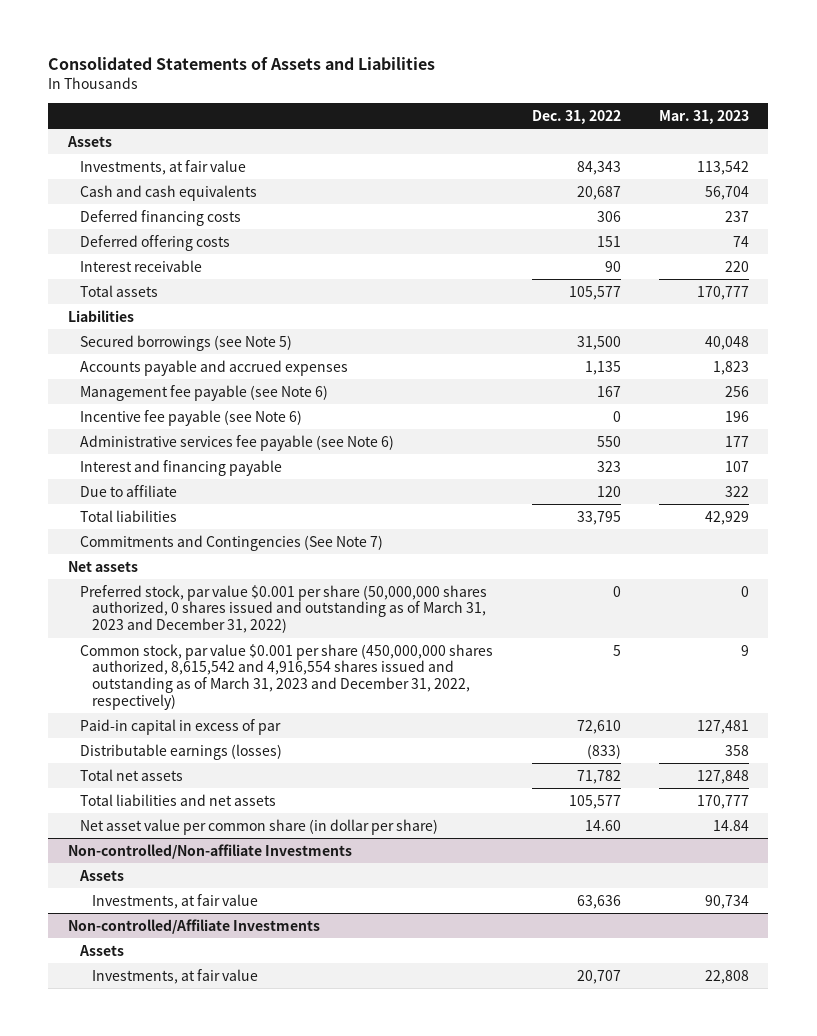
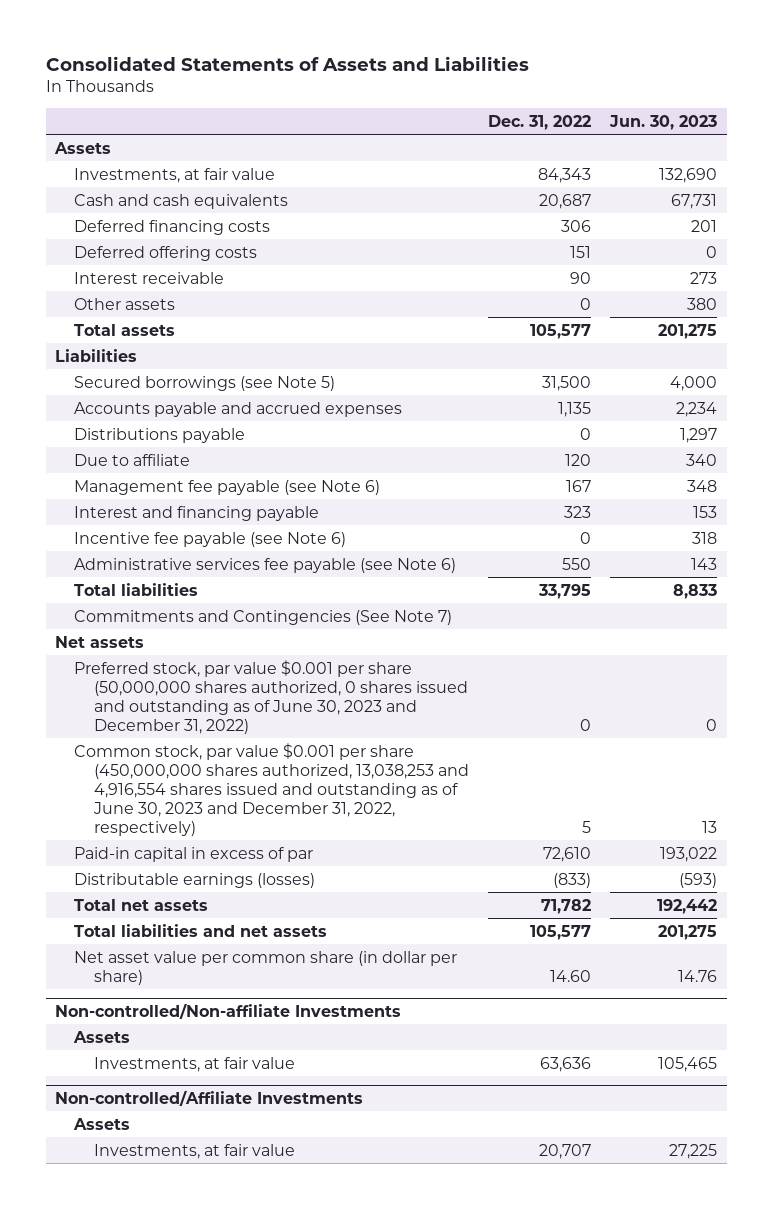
[659,109,750,124] Mar. 31, 2023 -> none
none -> [609,114,718,130] Jun. 30, 2023
none -> [74,297,176,310] Other assets
none -> [74,427,246,443] Distributions payable
[80,484,178,497] Due to affiliate -> [74,453,191,466] Due to affiliate
[80,459,283,476] Interest and financing payable -> [74,505,320,521] Interest and financing payable
[80,584,488,634] Preferred stock, par value $0.001 per share (50,000,000 shares authorized, 0 shares issued and outstanding as of March 31, 2023 and December 31, 2022) -> [74,659,468,734] Preferred stock, par value $0.001 per share (50,000,000 shares authorized, 0 shares issued and outstanding as of June 30, 2023 and December 31, 2022)
[80,643,494,710] Common stock, par value $0.001 per share (450,000,000 shares authorized, 8,615,542 and 4,916,554 shares issued and outstanding as of March 31, 2023 and December 31, 2022, respectively) -> [74,742,469,837] Common stock, par value $0.001 per share (450,000,000 shares authorized, 13,038,253 and 4,916,554 shares issued and outstanding as of June 30, 2023 and December 31, 2022, respectively)

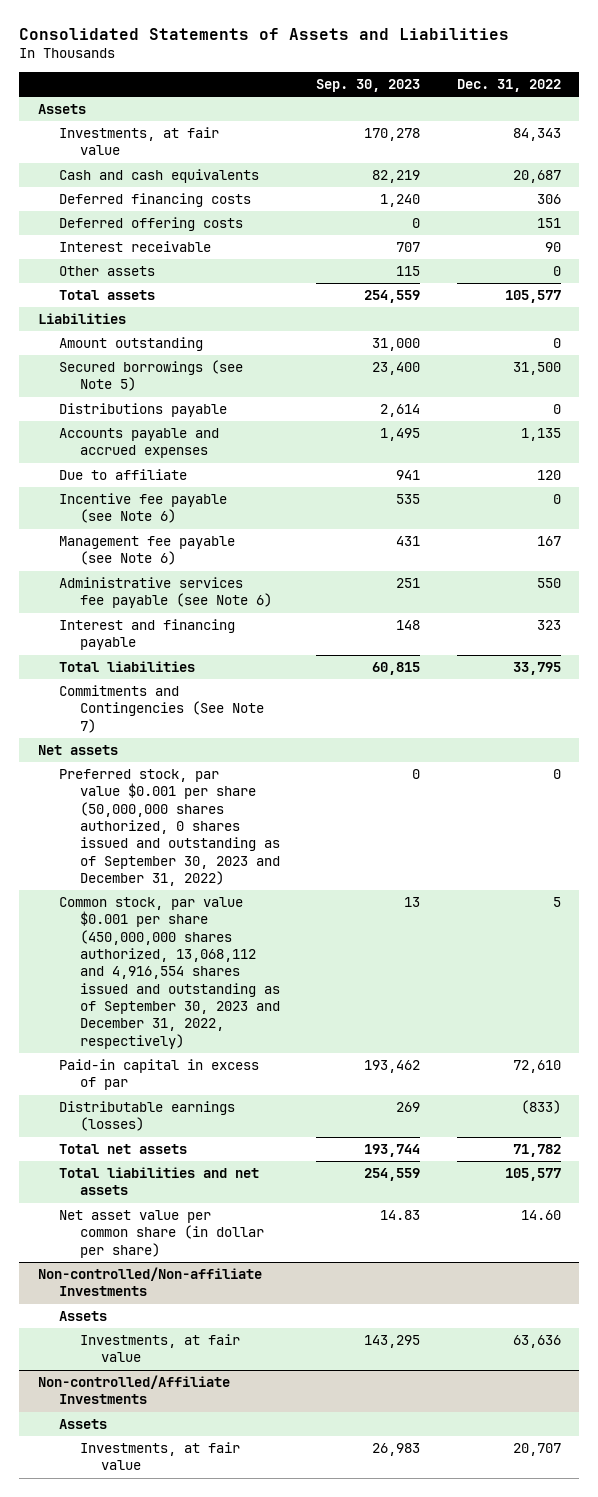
[609,114,718,130] Jun. 30, 2023 -> none
none -> [316,78,421,92] Sep. 30, 2023
none -> [58,337,203,352] Amount outstanding
[74,401,403,417] Accounts payable and accrued expenses -> [58,428,219,459] Accounts payable and accrued expenses
[74,479,381,495] Management fee payable (see Note 6) -> [58,536,235,566] Management fee payable (see Note 6)
[74,505,320,521] Interest and financing payable -> [58,619,235,651] Interest and financing payable
[74,659,468,734] Preferred stock, par value $0.001 per share (50,000,000 shares authorized, 0 shares issued and outstanding as of June 30, 2023 and December 31, 2022) -> [58,769,280,886] Preferred stock, par value $0.001 per share (50,000,000 shares authorized, 0 shares issued and outstanding as of September 30, 2023 and December 31, 2022)
[74,742,469,837] Common stock, par value $0.001 per share (450,000,000 shares authorized, 13,038,253 and 4,916,554 shares issued and outstanding as of June 30, 2023 and December 31, 2022, respectively) -> [58,897,280,1049] Common stock, par value $0.001 per share (450,000,000 shares authorized, 13,068,112 and 4,916,554 shares issued and outstanding as of September 30, 2023 and December 31, 2022, respectively)

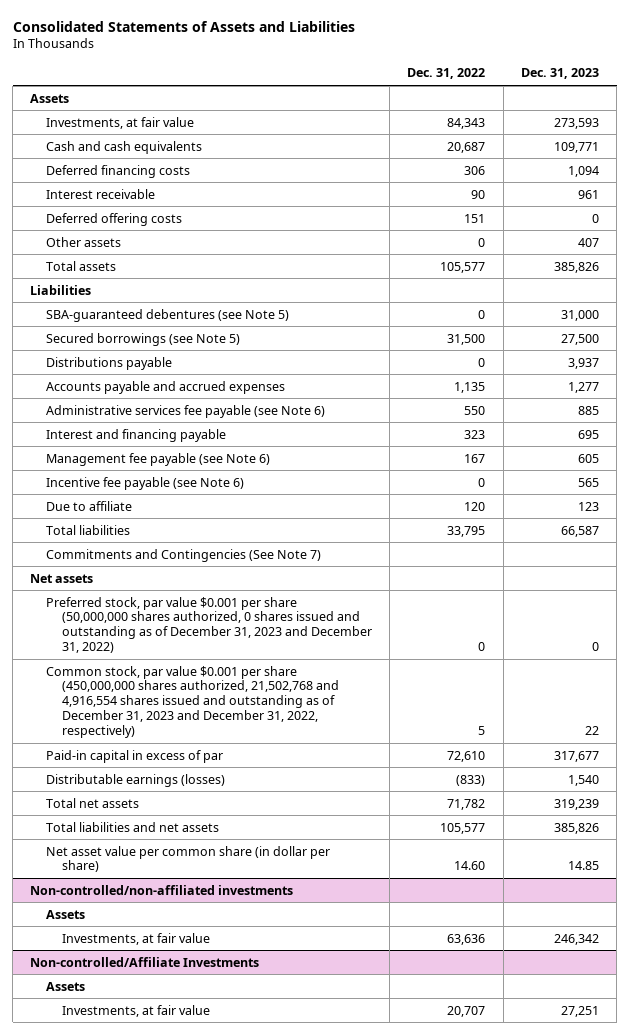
[316,78,421,92] Sep. 30, 2023 -> none
none -> [520,68,599,80] Dec. 31, 2023
[58,217,243,232] Deferred offering costs -> [46,212,183,226] Deferred offering costs
[58,337,203,352] Amount outstanding -> none
none -> [46,308,290,322] SBA-guaranteed debentures (see Note 5)
[58,536,235,566] Management fee payable (see Note 6) -> [46,452,271,466] Management fee payable (see Note 6)
[58,493,227,524] Incentive fee payable (see Note 6) -> [46,476,245,490] Incentive fee payable (see Note 6)
[58,469,187,481] Due to affiliate -> [46,500,133,511] Due to affiliate
[58,769,280,886] Preferred stock, par value $0.001 per share (50,000,000 shares authorized, 0 shares issued and outstanding as of September 30, 2023 and December 31, 2022) -> [46,596,372,654] Preferred stock, par value $0.001 per share (50,000,000 shares authorized, 0 shares issued and outstanding as of December 31, 2023 and December 31, 2022)
[58,897,280,1049] Common stock, par value $0.001 per share (450,000,000 shares authorized, 13,068,112 and 4,916,554 shares issued and outstanding as of September 30, 2023 and December 31, 2022, respectively) -> [46,665,339,739] Common stock, par value $0.001 per share (450,000,000 shares authorized, 21,502,768 and 4,916,554 shares issued and outstanding as of December 31, 2023 and December 31, 2022, respectively)
[37,1267,262,1297] Non-controlled/Non-affiliate Investments -> [30,884,294,895] Non-controlled/non-affiliated investments

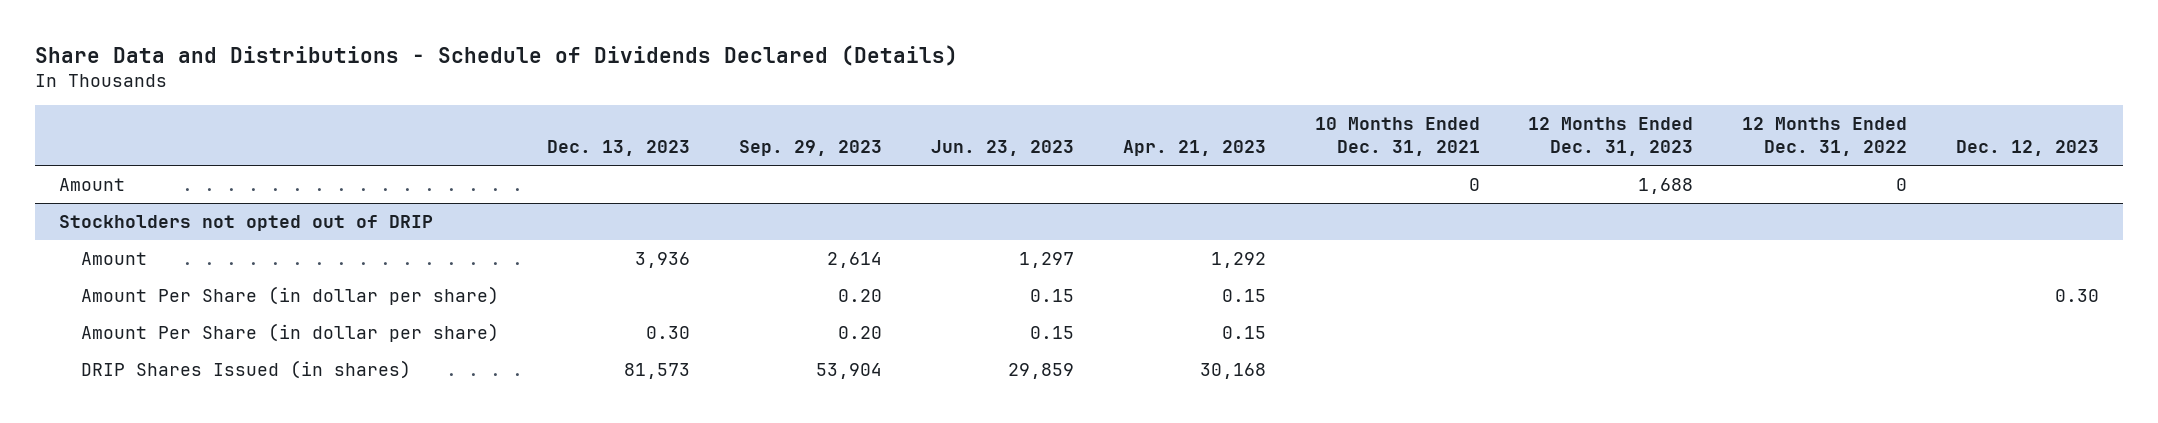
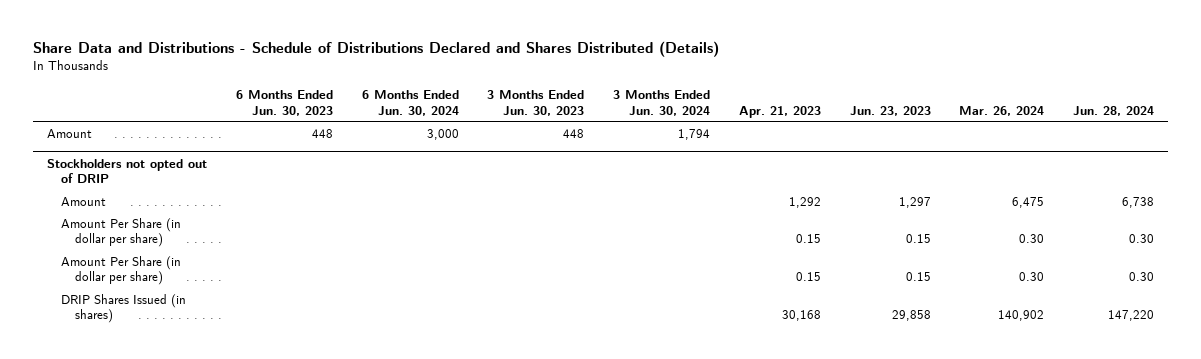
[34,44,958,66] Share Data and Distributions - Schedule of Dividends Declared (Details) -> [32,40,719,57] Share Data and Distributions - Schedule of Distributions Declared and Shares Distributed (Details)
[547,140,691,157] Dec. 13, 2023 -> none
[739,140,883,157] Sep. 29, 2023 -> none
[1314,117,1480,157] 10 Months Ended Dec. 31, 2021 -> none
[1528,117,1694,157] 12 Months Ended Dec. 31, 2023 -> none
[1742,117,1908,157] 12 Months Ended Dec. 31, 2022 -> none
[1956,140,2100,157] Dec. 12, 2023 -> none
none -> [236,90,334,116] 6 Months Ended Jun. 30, 2023
none -> [361,90,459,116] 6 Months Ended Jun. 30, 2024
none -> [487,90,585,116] 3 Months Ended Jun. 30, 2023
none -> [613,90,711,116] 3 Months Ended Jun. 30, 2024
none -> [959,105,1045,116] Mar. 26, 2024
none -> [1073,105,1155,116] Jun. 28, 2024
[1008,362,1075,379] 29,859 -> [891,310,931,322] 29,858

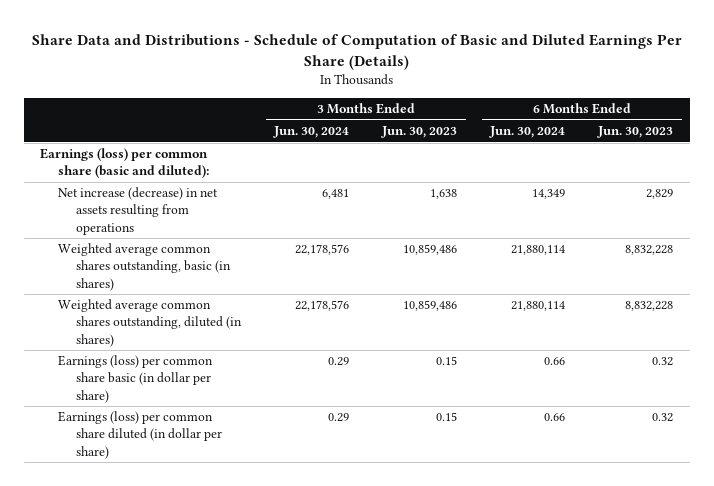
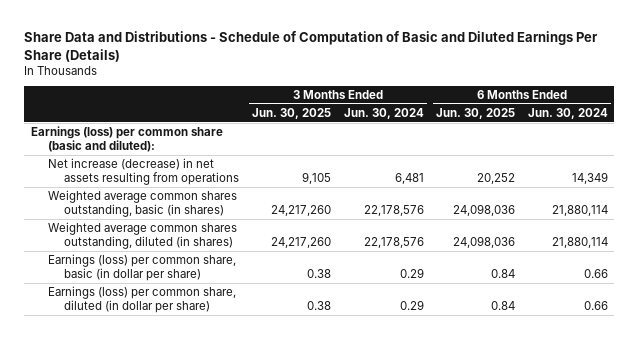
[381,126,458,139] Jun. 30, 2023 -> none
[597,126,674,139] Jun. 30, 2023 -> none
none -> [252,107,332,119] Jun. 30, 2025
none -> [436,107,516,119] Jun. 30, 2025
[58,355,214,403] Earnings (loss) per common share basic (in dollar per share) -> [47,254,236,281] Earnings (loss) per common share, basic (in dollar per share)
[58,411,223,459] Earnings (loss) per common share diluted (in dollar per share) -> [47,286,236,313] Earnings (loss) per common share, diluted (in dollar per share)

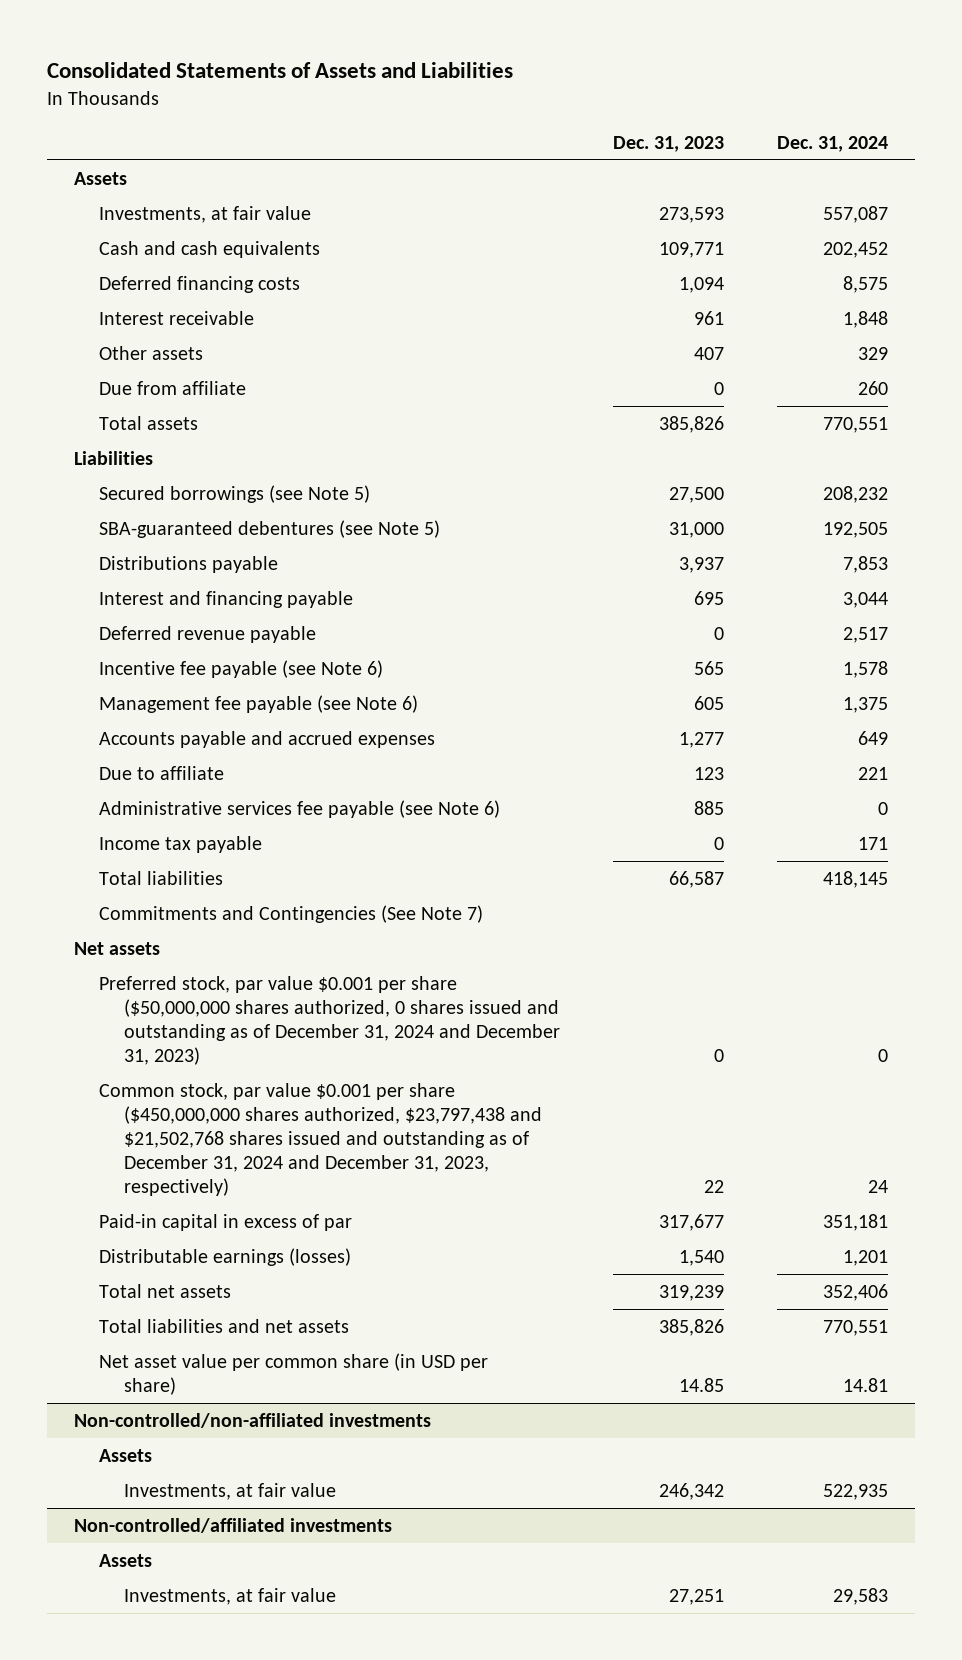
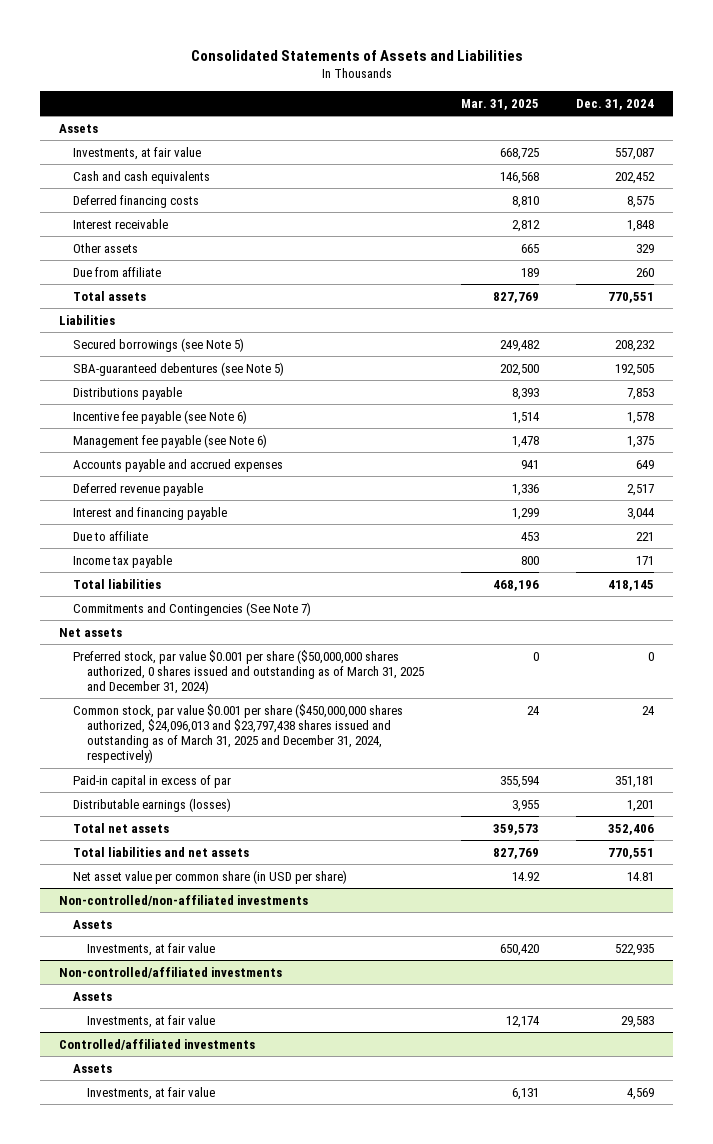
[612,135,724,152] Dec. 31, 2023 -> none
none -> [460,98,539,110] Mar. 31, 2025
[98,626,316,644] Deferred revenue payable -> [72,482,203,496] Deferred revenue payable
[98,591,353,609] Interest and financing payable -> [72,506,227,520] Interest and financing payable
[98,800,500,819] Administrative services fee payable (see Note 6) -> none
[98,976,560,1066] Preferred stock, par value $0.001 per share ($50,000,000 shares authorized, 0 shares issued and outstanding as of December 31, 2024 and December 31, 2023) -> [72,649,424,695] Preferred stock, par value $0.001 per share ($50,000,000 shares authorized, 0 shares issued and outstanding as of March 31, 2025 and December 31, 2024)
[98,1083,542,1197] Common stock, par value $0.001 per share ($450,000,000 shares authorized, $23,797,438 and $21,502,768 shares issued and outstanding as of December 31, 2024 and December 31, 2023, respectively) -> [72,703,403,764] Common stock, par value $0.001 per share ($450,000,000 shares authorized, $24,096,013 and $23,797,438 shares issued and outstanding as of March 31, 2025 and December 31, 2024, respectively)
none -> [59,1038,256,1050] Controlled/affiliated investments
none -> [72,1063,112,1073] Assets
none -> [86,1086,215,1100] Investments, at fair value

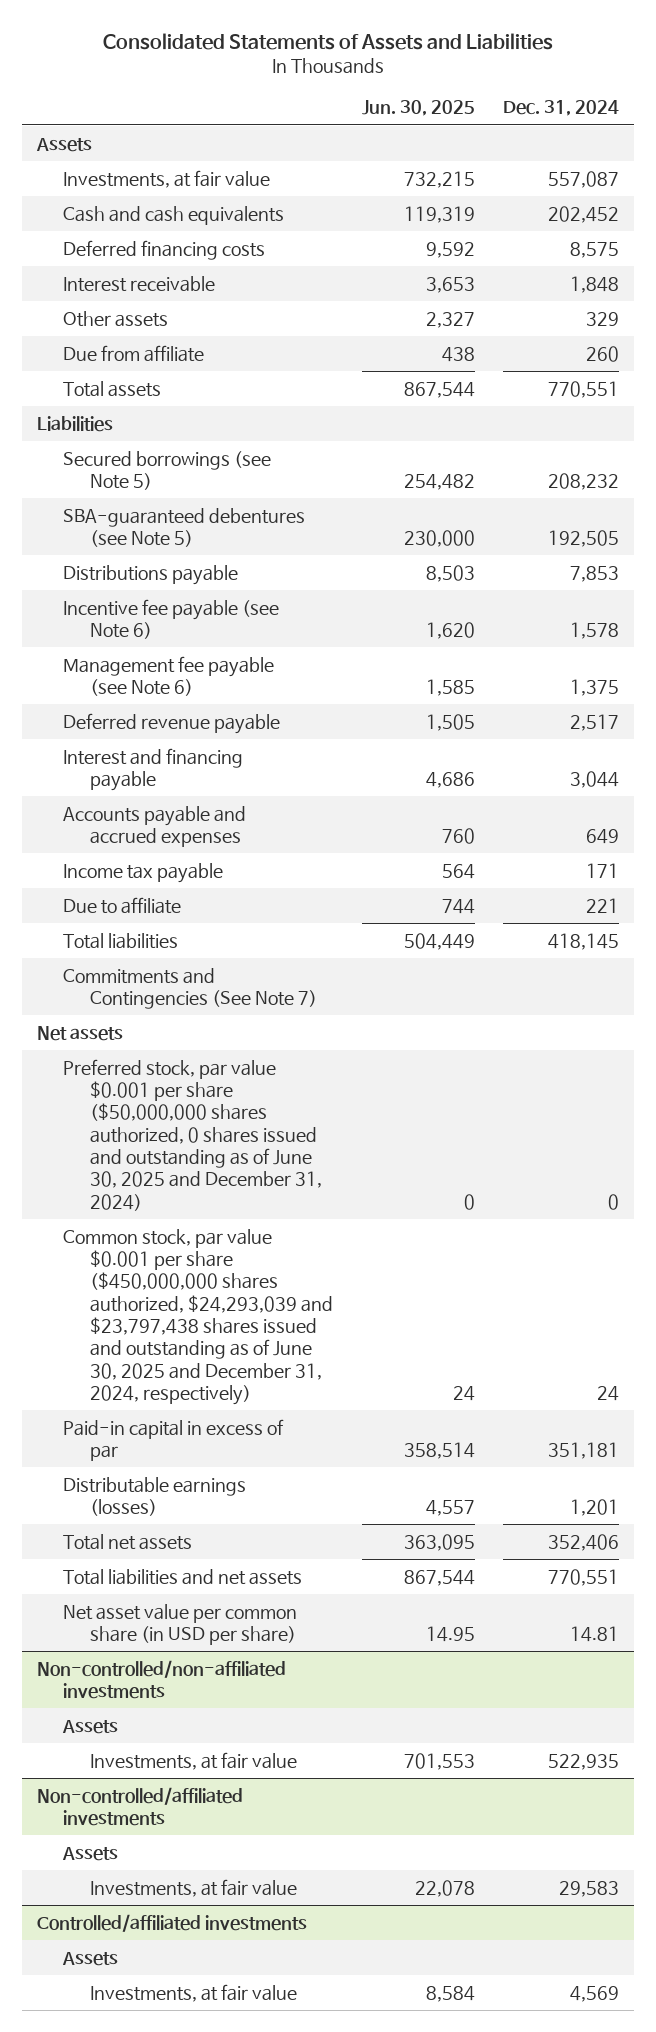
[460,98,539,110] Mar. 31, 2025 -> none
none -> [361,100,475,117] Jun. 30, 2025
[72,458,283,472] Accounts payable and accrued expenses -> [63,805,247,848] Accounts payable and accrued expenses
[72,530,148,541] Due to affiliate -> [63,896,182,914] Due to affiliate
[72,649,424,695] Preferred stock, par value $0.001 per share ($50,000,000 shares authorized, 0 shares issued and outstanding as of March 31, 2025 and December 31, 2024) -> [63,1058,322,1211] Preferred stock, par value $0.001 per share ($50,000,000 shares authorized, 0 shares issued and outstanding as of June 30, 2025 and December 31, 2024)
[72,703,403,764] Common stock, par value $0.001 per share ($450,000,000 shares authorized, $24,096,013 and $23,797,438 shares issued and outstanding as of March 31, 2025 and December 31, 2024, respectively) -> [63,1228,333,1405] Common stock, par value $0.001 per share ($450,000,000 shares authorized, $24,293,039 and $23,797,438 shares issued and outstanding as of June 30, 2025 and December 31, 2024, respectively)

